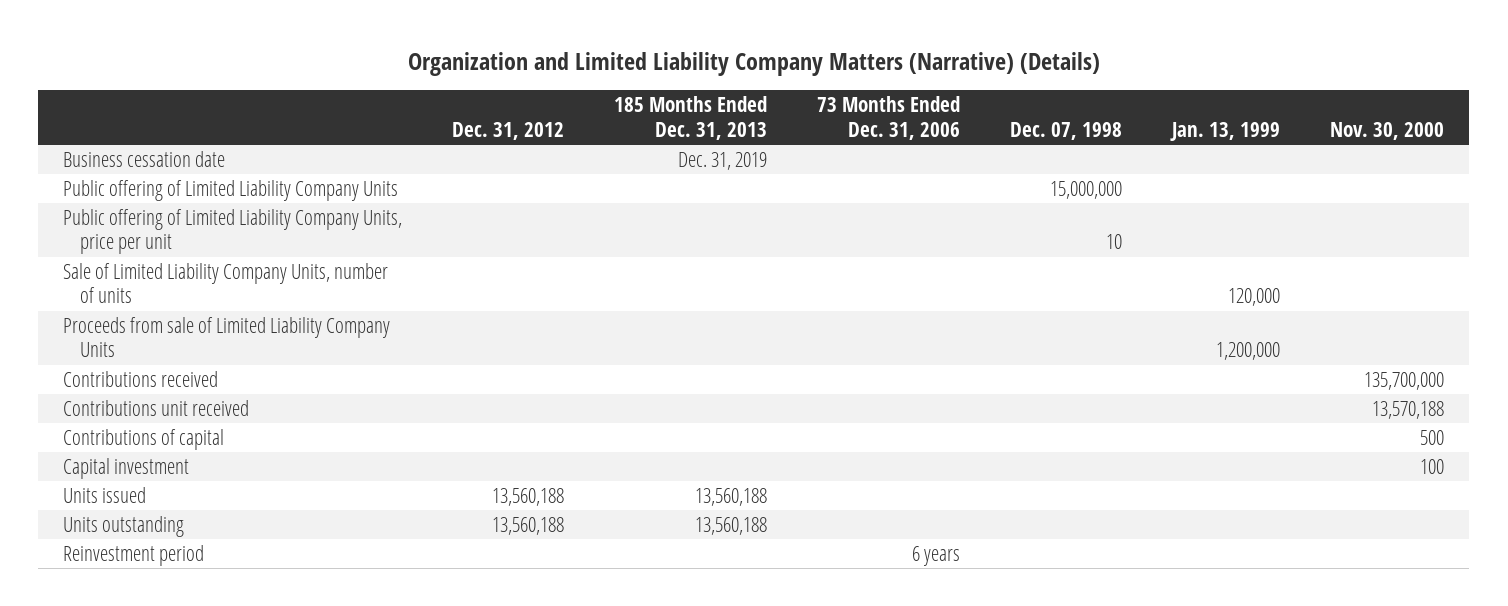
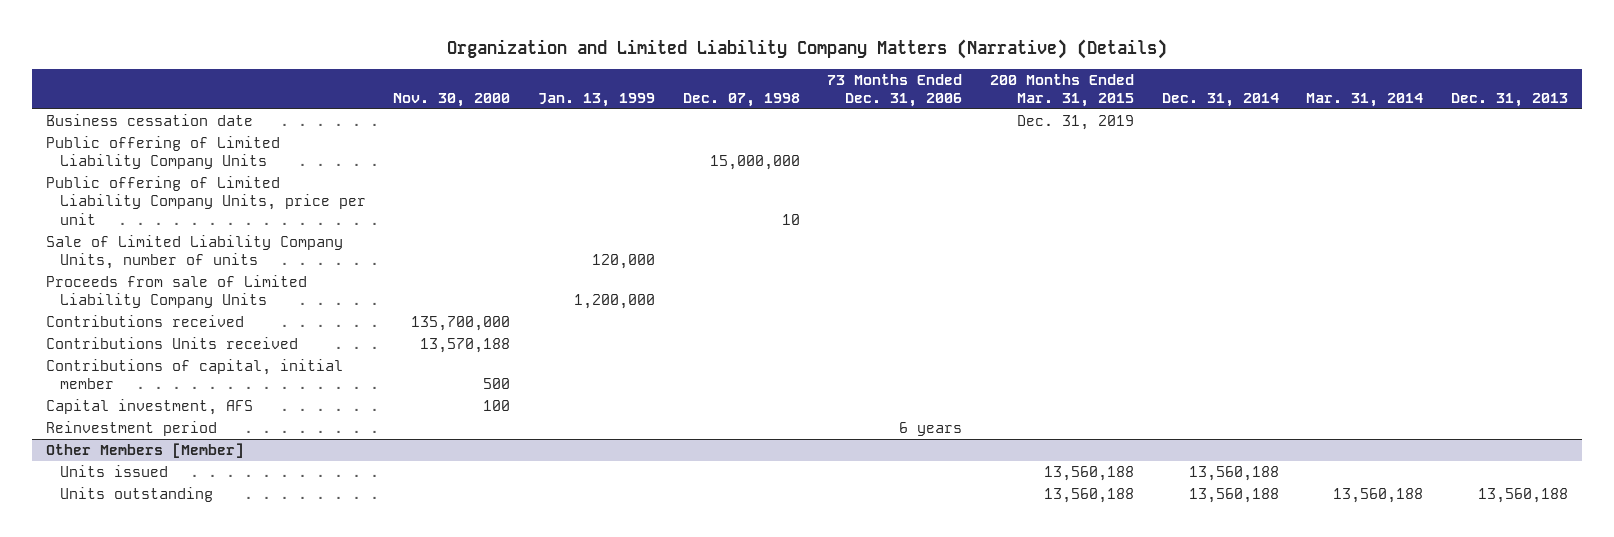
[452,121,565,140] Dec. 31, 2012 -> none
[614,96,768,140] 185 Months Ended Dec. 31, 2013 -> none
none -> [989,73,1134,107] 200 Months Ended Mar. 31, 2015
none -> [1161,92,1279,107] Dec. 31, 2014
none -> [1306,92,1424,107] Mar. 31, 2014
none -> [1450,92,1568,107] Dec. 31, 2013
[63,486,147,503] Units issued -> none
[63,515,185,537] Units outstanding -> none
[63,399,250,416] Contributions unit received -> [45,337,298,350] Contributions Units received
[63,428,225,450] Contributions of capital -> [45,359,343,390] Contributions of capital, initial member
[63,457,190,479] Capital investment -> [45,399,253,416] Capital investment, AFS
none -> [45,443,244,459] Other Members [Member]
none -> [59,465,168,478] Units issued
none -> [59,487,213,503] Units outstanding

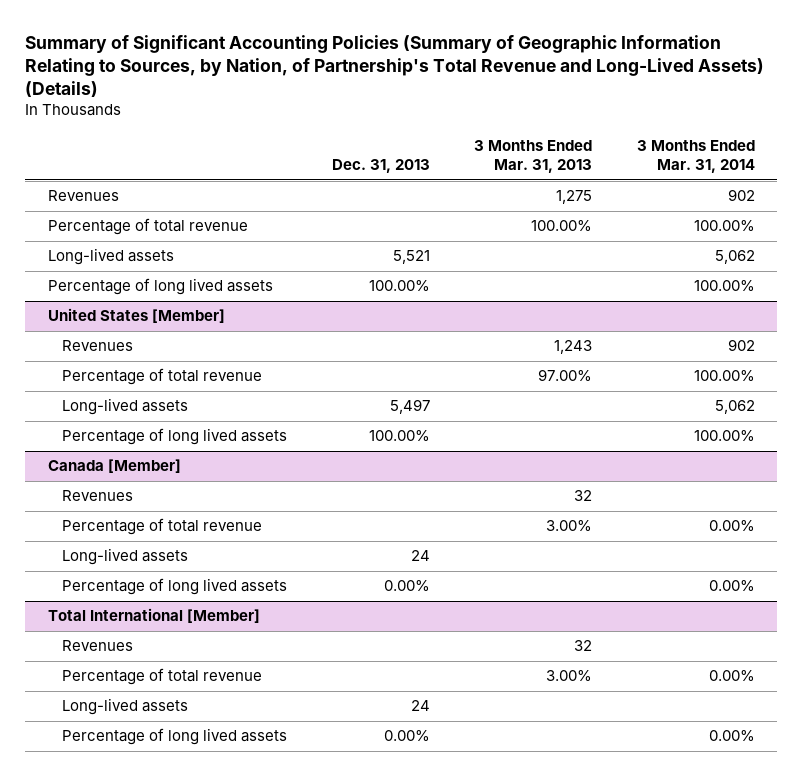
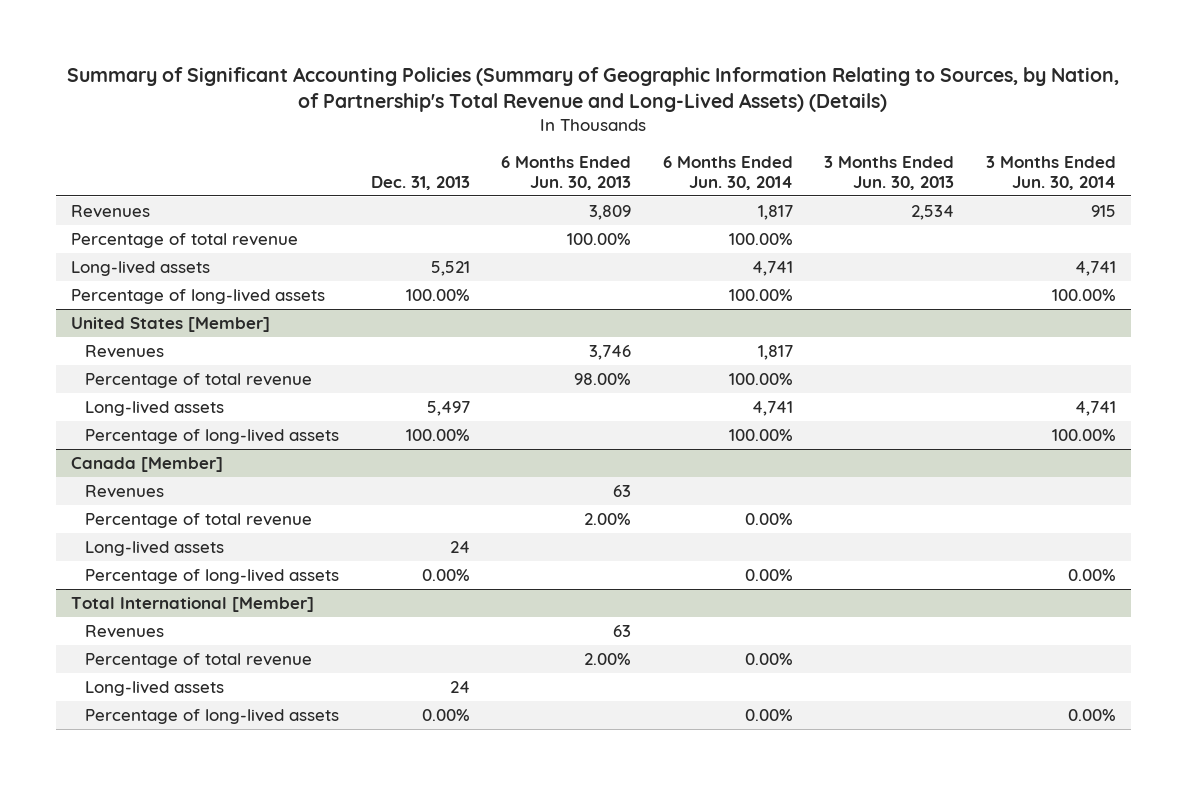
[474,139,593,174] 3 Months Ended Mar. 31, 2013 -> none
[637,139,756,174] 3 Months Ended Mar. 31, 2014 -> none
none -> [501,156,632,191] 6 Months Ended Jun. 30, 2013
none -> [662,156,793,191] 6 Months Ended Jun. 30, 2014
none -> [824,156,955,191] 3 Months Ended Jun. 30, 2013
none -> [985,156,1116,191] 3 Months Ended Jun. 30, 2014
[47,278,273,296] Percentage of long lived assets -> [71,288,326,304] Percentage of long-lived assets
[61,428,287,446] Percentage of long lived assets -> [85,428,340,444] Percentage of long-lived assets
[61,578,287,596] Percentage of long lived assets -> [85,568,340,584] Percentage of long-lived assets
[61,728,287,746] Percentage of long lived assets -> [85,708,340,724] Percentage of long-lived assets

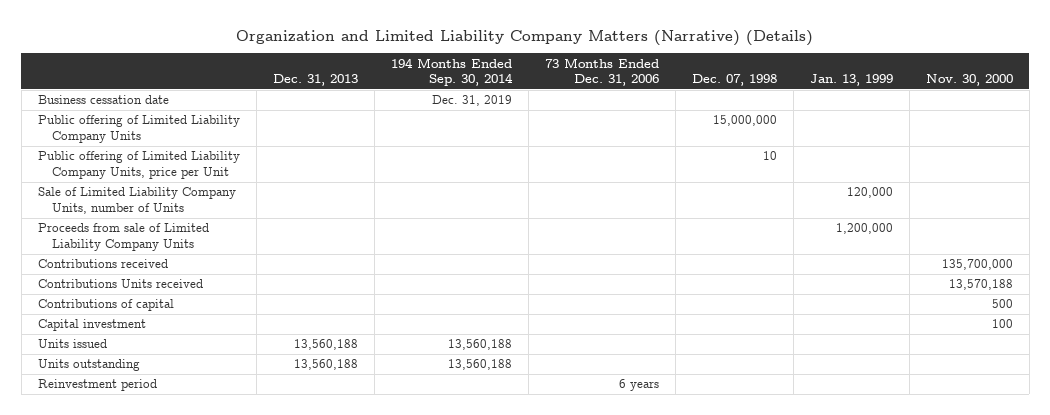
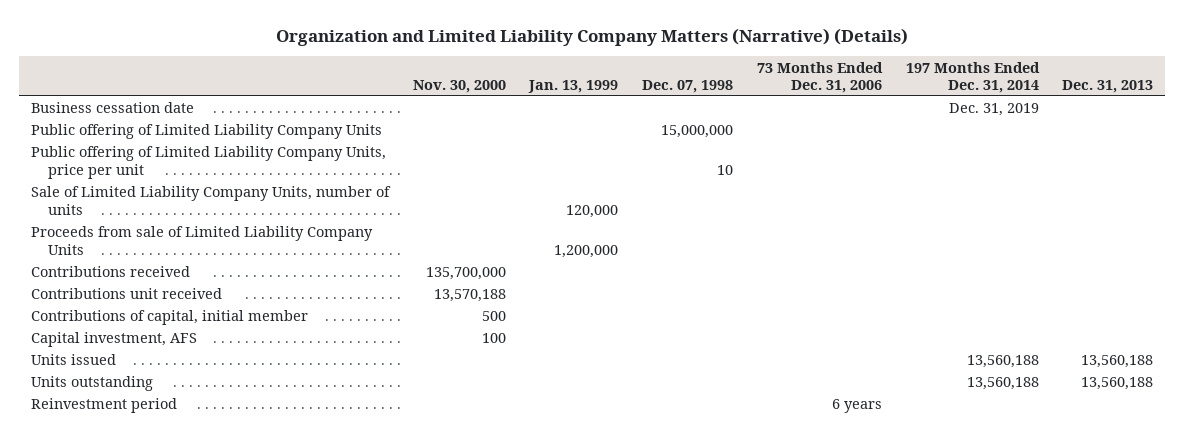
[390,57,513,86] 194 Months Ended Sep. 30, 2014 -> none
none -> [905,61,1040,94] 197 Months Ended Dec. 31, 2014
[37,151,240,179] Public offering of Limited Liability Company Units, price per Unit -> [30,146,386,179] Public offering of Limited Liability Company Units, price per unit
[37,187,236,214] Sale of Limited Liability Company Units, number of Units -> [30,186,391,215] Sale of Limited Liability Company Units, number of units
[37,279,203,289] Contributions Units received -> [30,288,222,300] Contributions unit received
[37,299,174,312] Contributions of capital -> [30,310,308,326] Contributions of capital, initial member
[37,319,146,332] Capital investment -> [30,332,197,348] Capital investment, AFS

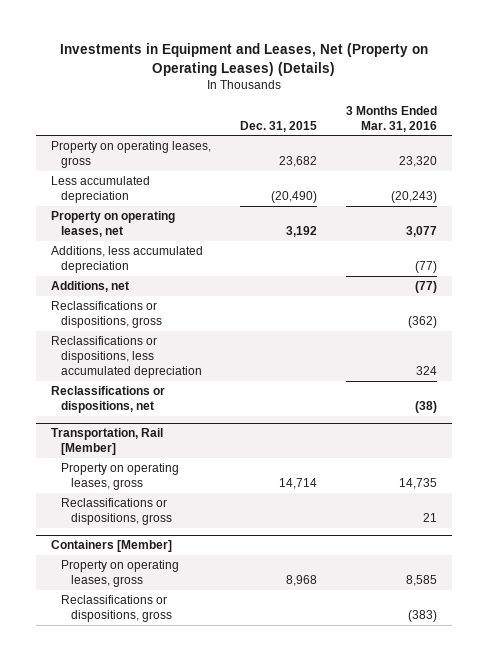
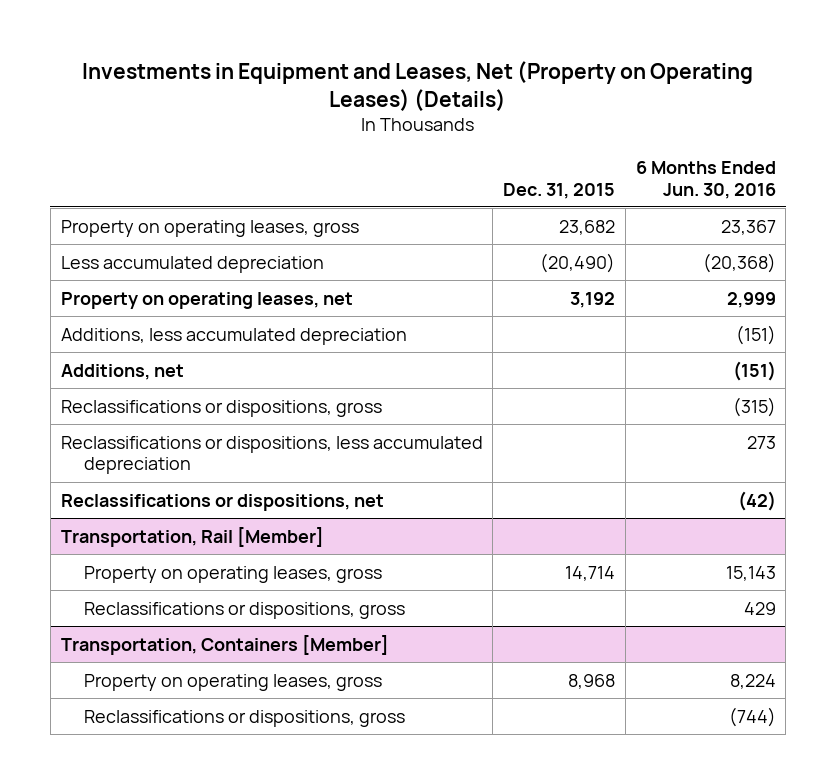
[346,105,438,132] 3 Months Ended Mar. 31, 2016 -> none
none -> [635,160,776,199] 6 Months Ended Jun. 30, 2016
[50,540,172,553] Containers [Member] -> [60,634,389,655] Transportation, Containers [Member]

